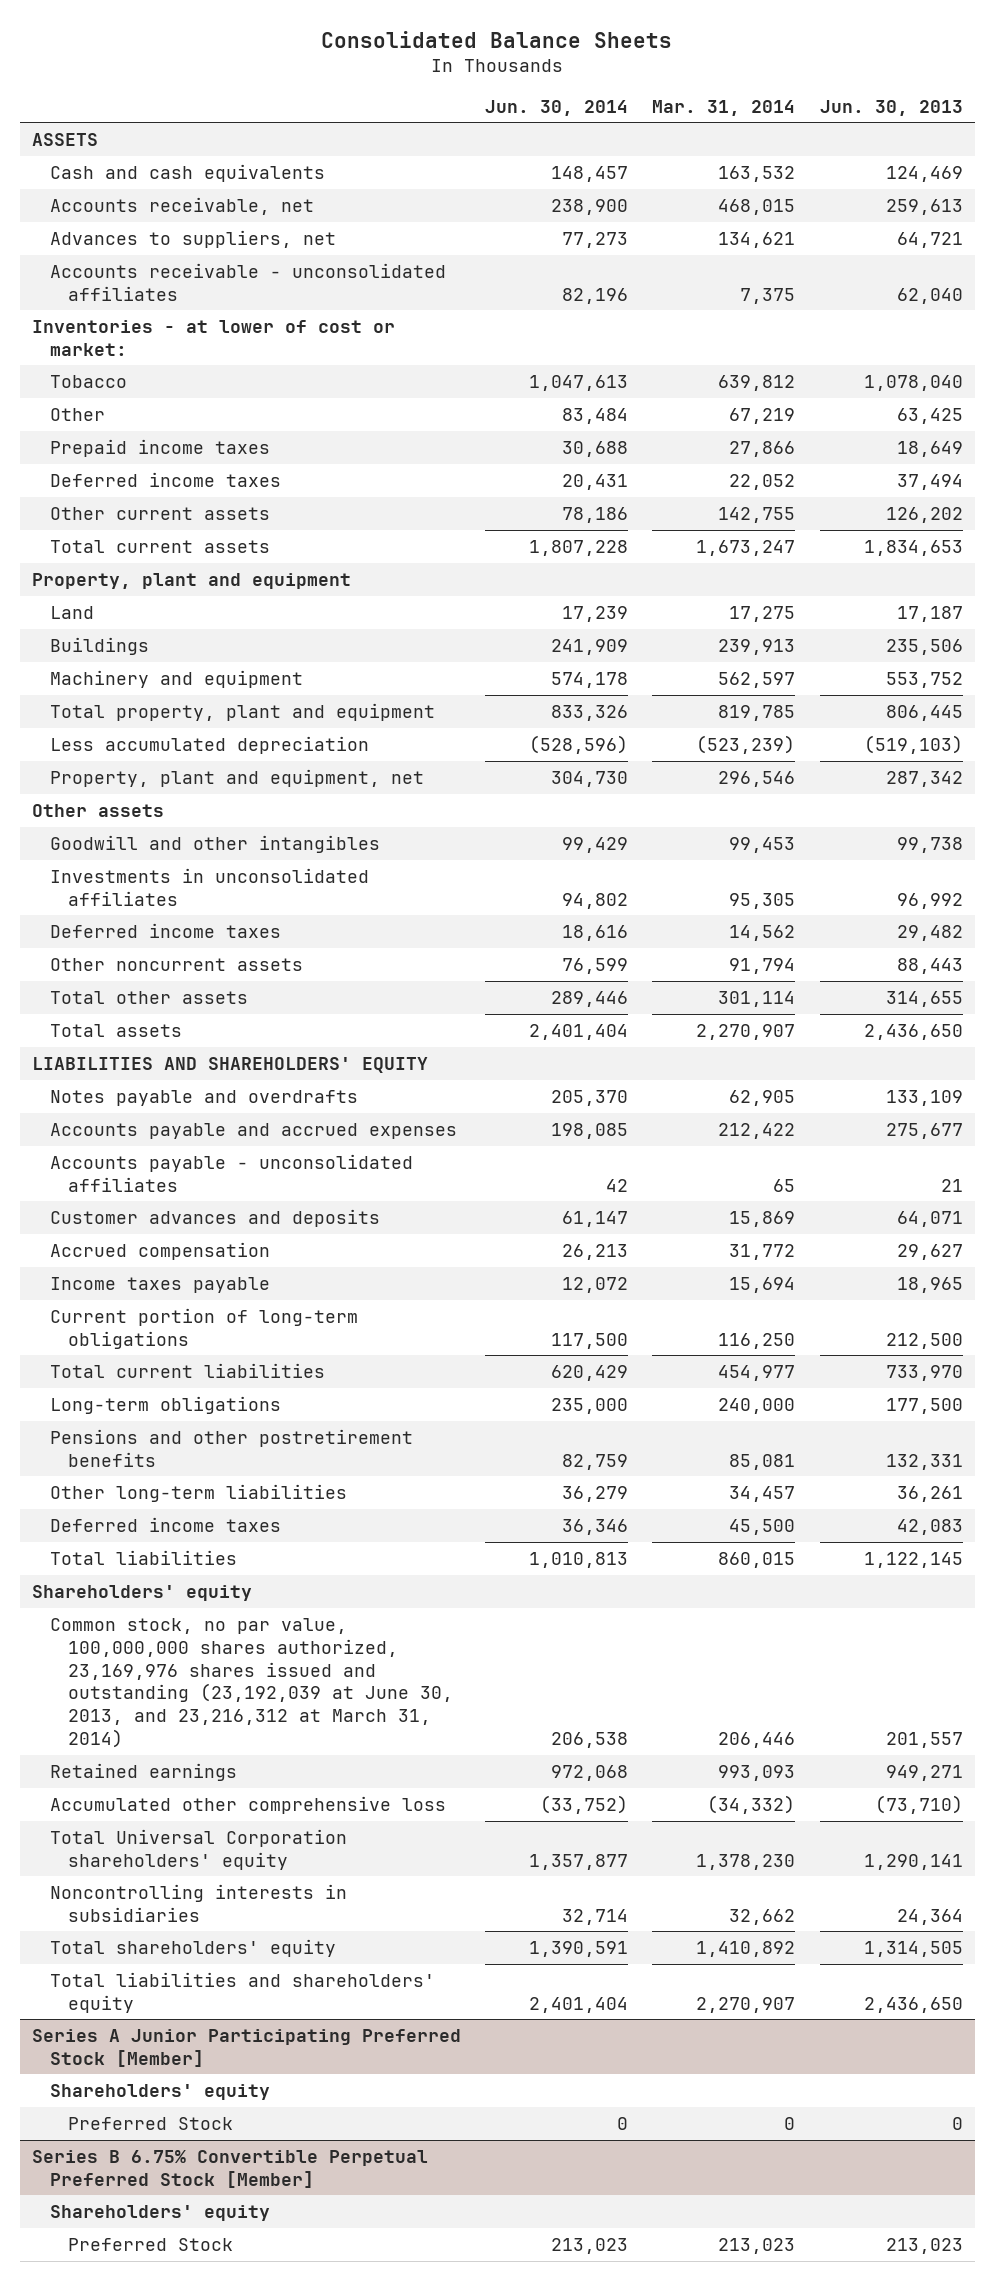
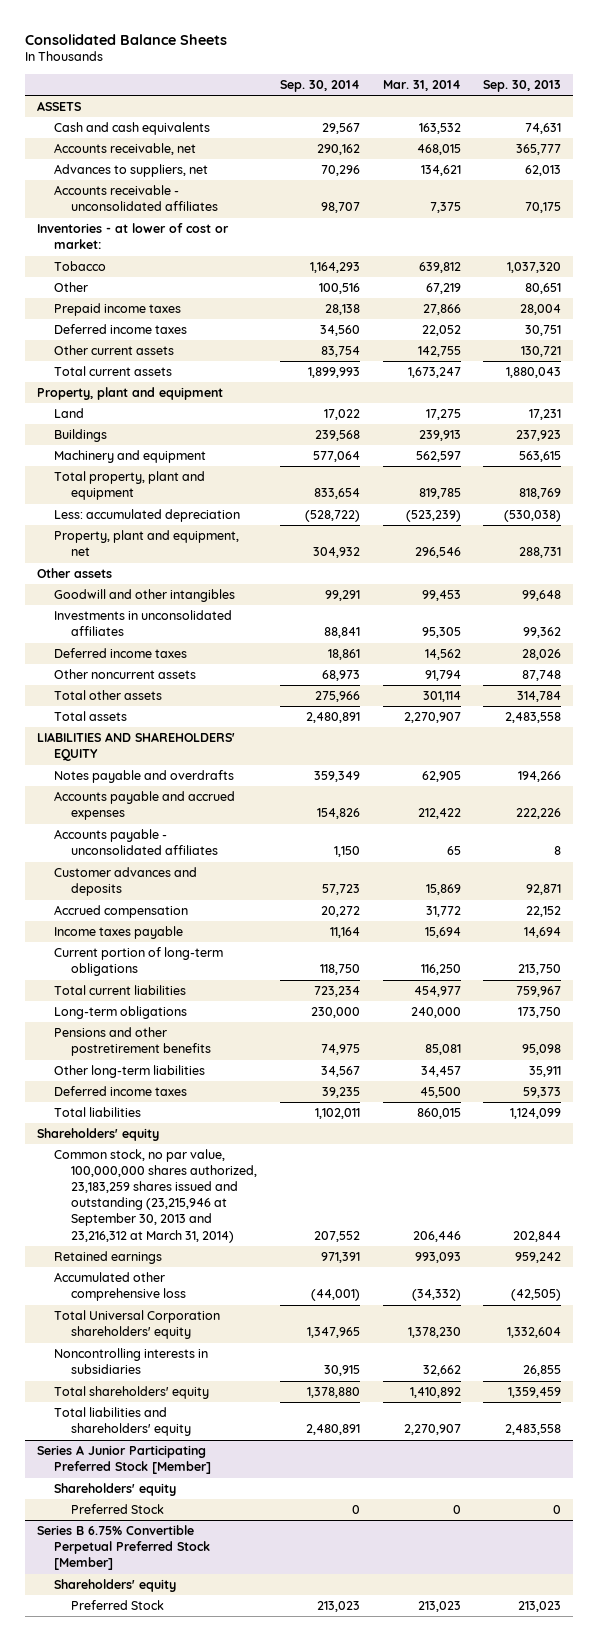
[485,99,629,116] Jun. 30, 2014 -> none
[819,99,963,116] Jun. 30, 2013 -> none
none -> [279,80,360,93] Sep. 30, 2014
none -> [483,80,562,93] Sep. 30, 2013
[49,735,369,754] Less accumulated depreciation -> [53,509,240,523] Less: accumulated depreciation
[49,1617,453,1749] Common stock, no par value, 100,000,000 shares authorized, 23,169,976 shares issued and outstanding (23,192,039 at June 30, 2013, and 23,216,312 at March 31, 2014) -> [53,1149,257,1243] Common stock, no par value, 100,000,000 shares authorized, 23,183,259 shares issued and outstanding (23,215,946 at September 30, 2013 and 23,216,312 at March 31, 2014)

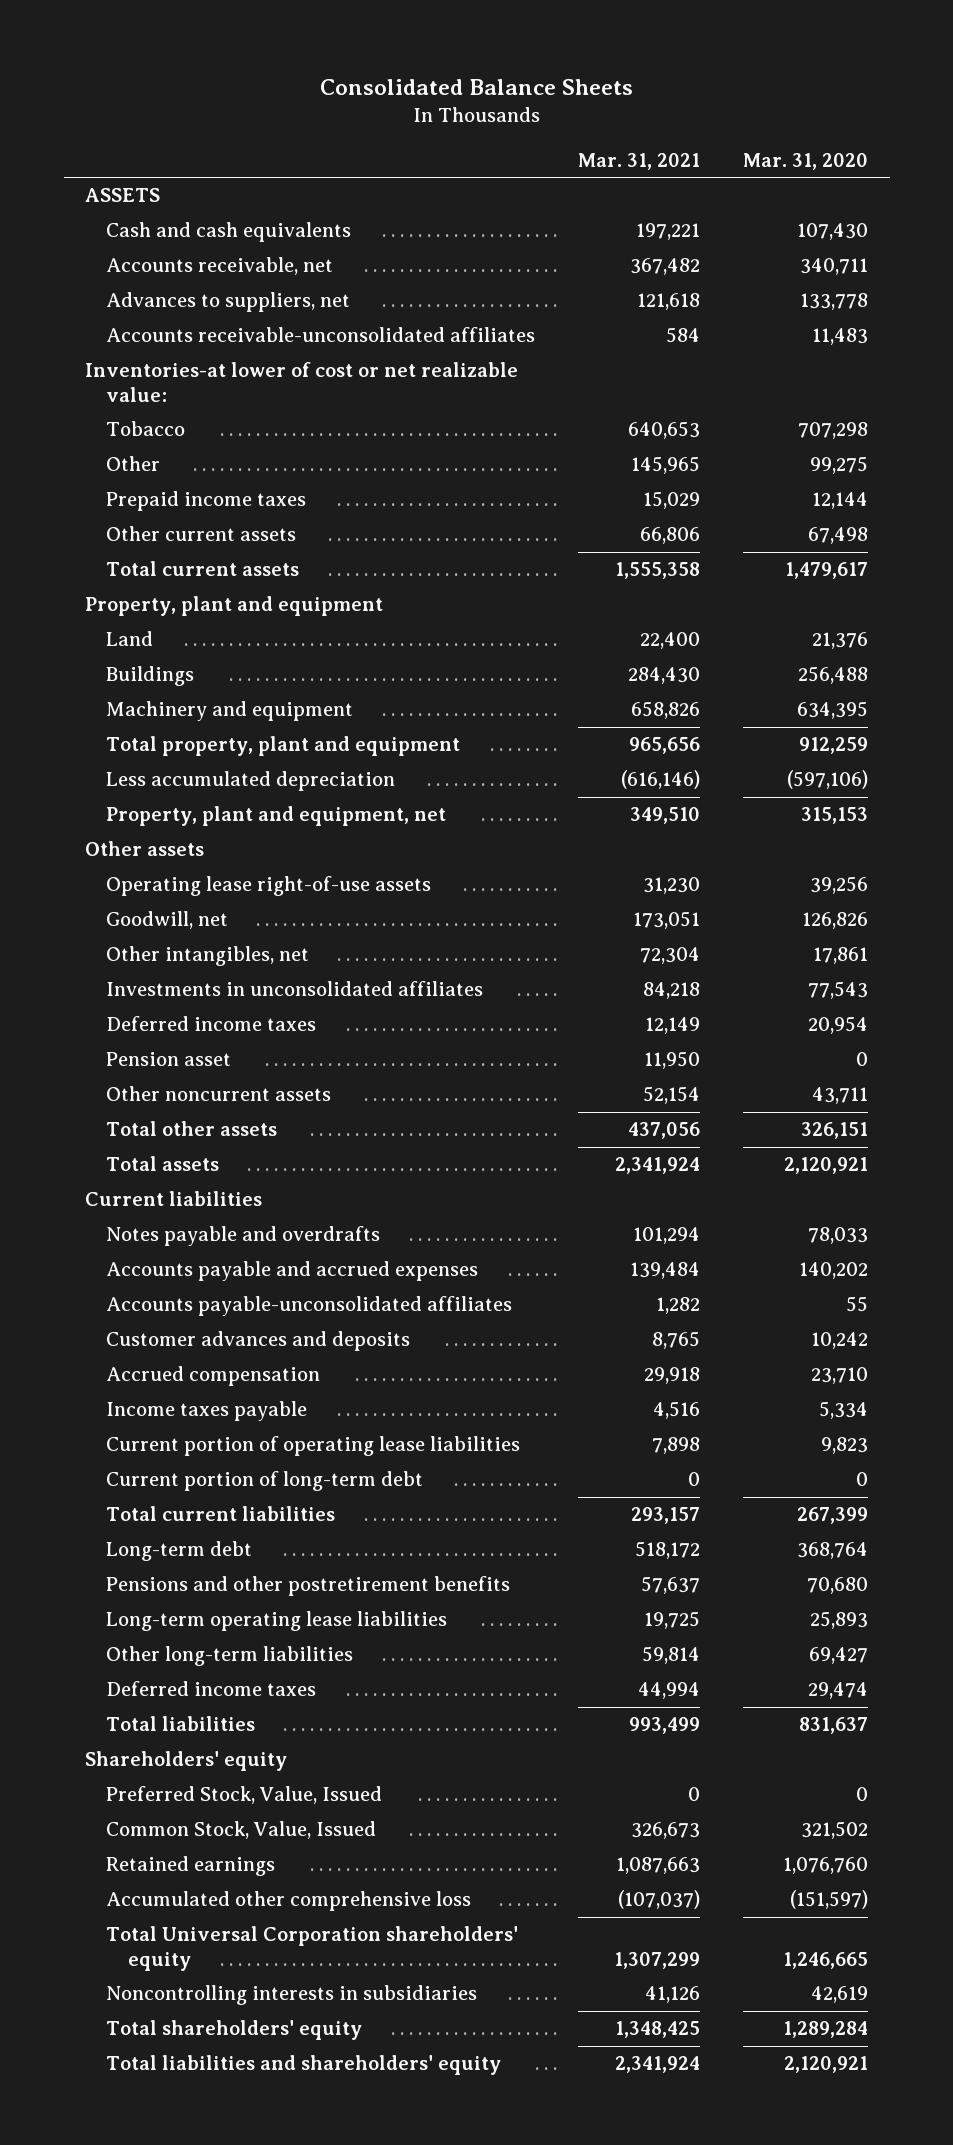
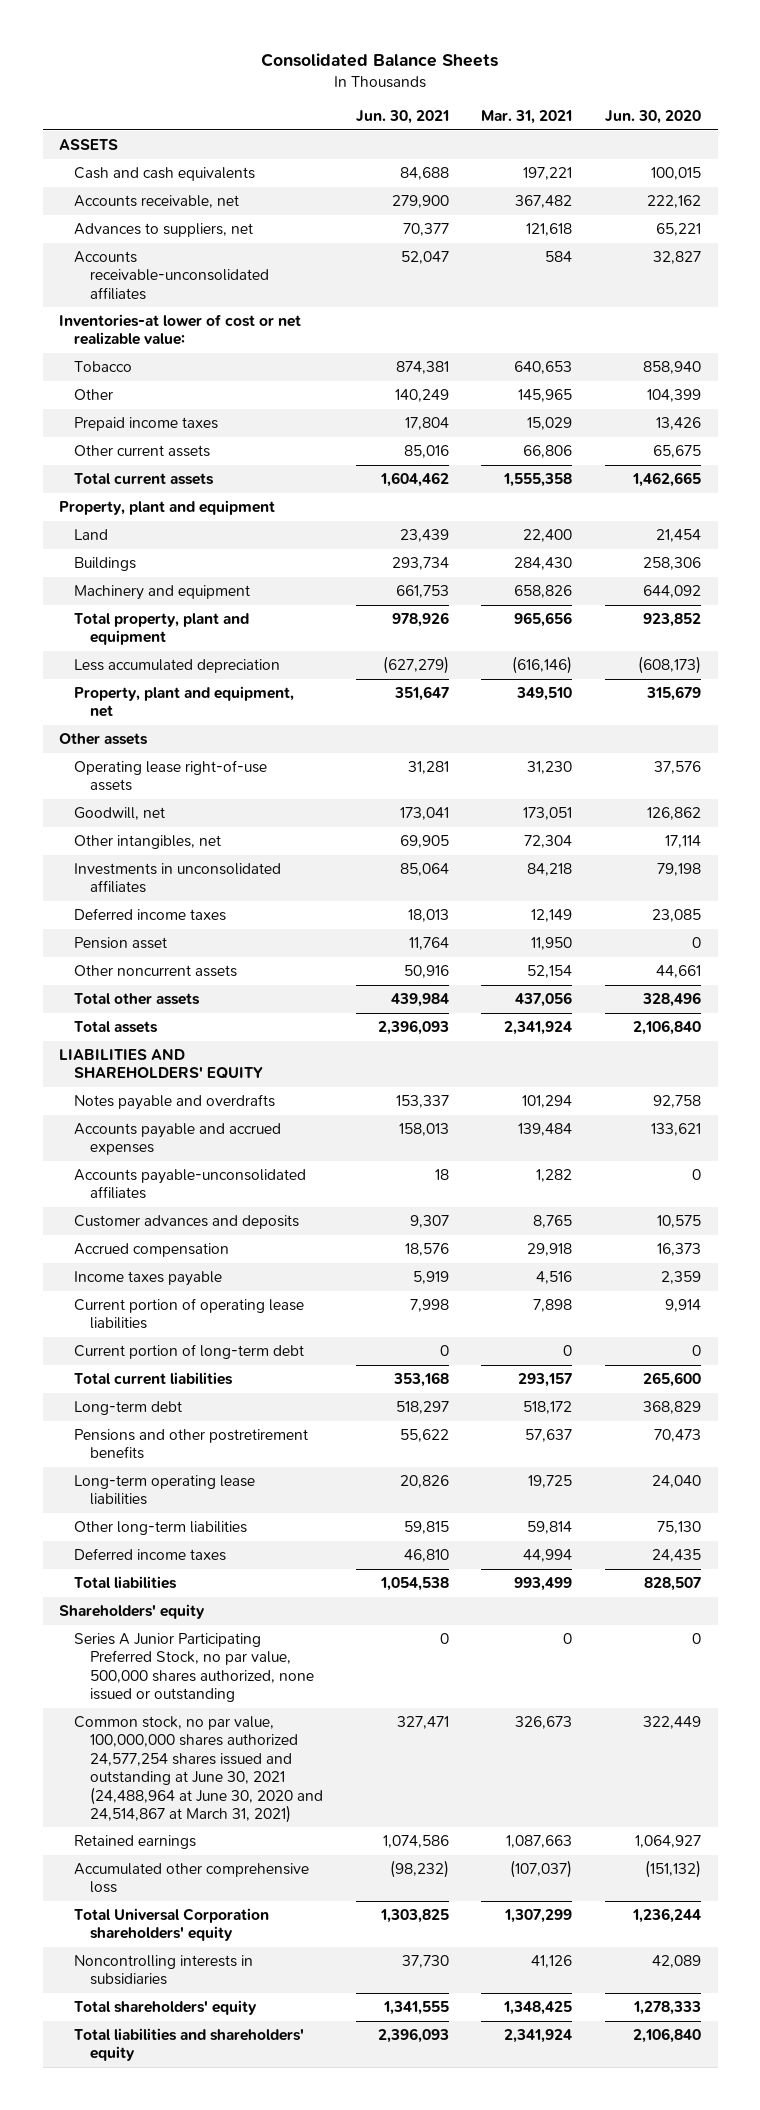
[743,152,869,170] Mar. 31, 2020 -> none
none -> [355,110,449,125] Jun. 30, 2021
none -> [605,110,702,125] Jun. 30, 2020
[85,1191,263,1207] Current liabilities -> none
none -> [59,1048,264,1080] LIABILITIES AND SHAREHOLDERS' EQUITY
[106,1786,383,1805] Preferred Stock, Value, Issued -> [74,1632,314,1703] Series A Junior Participating Preferred Stock, no par value, 500,000 shares authorized, none issued or outstanding
[106,1821,377,1840] Common Stock, Value, Issued -> [74,1715,323,1823] Common stock, no par value, 100,000,000 shares authorized 24,577,254 shares issued and outstanding at June 30, 2021 (24,488,964 at June 30, 2020 and 24,514,867 at March 31, 2021)

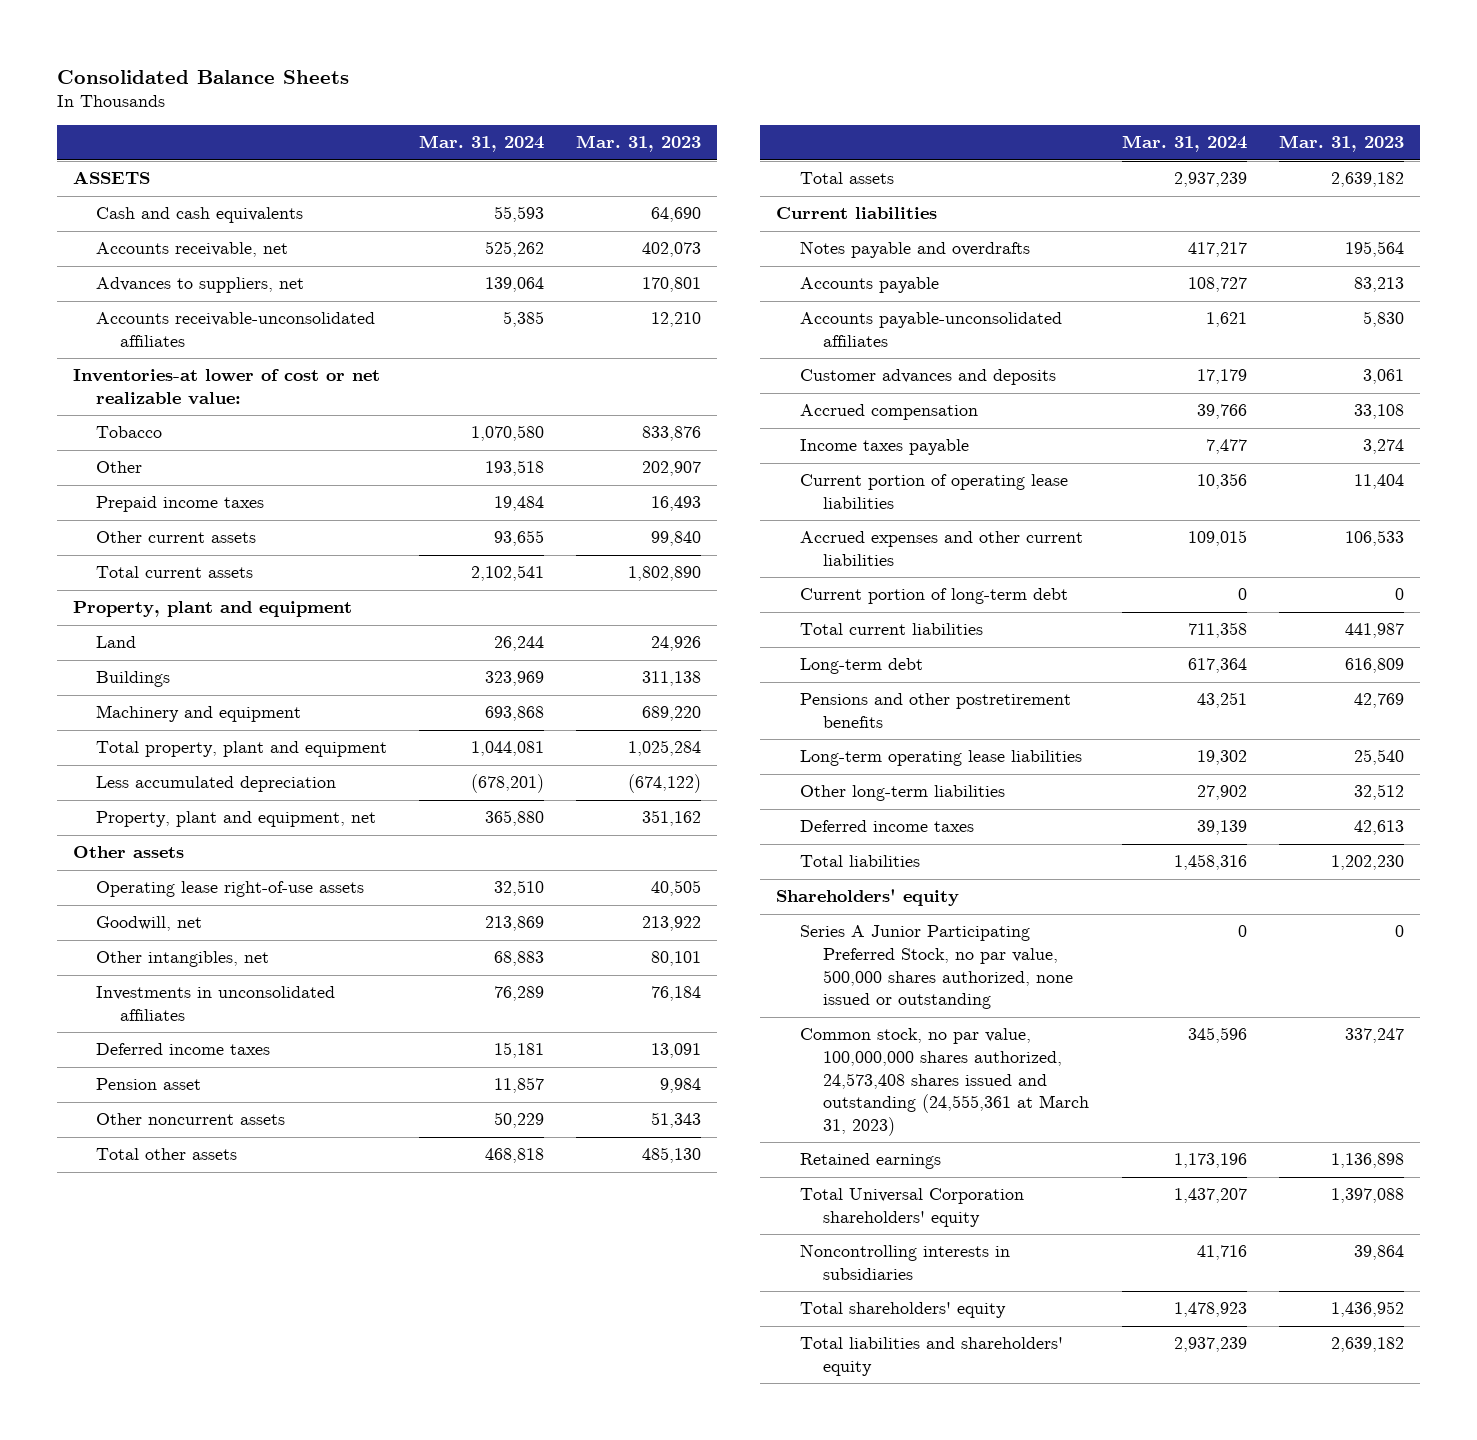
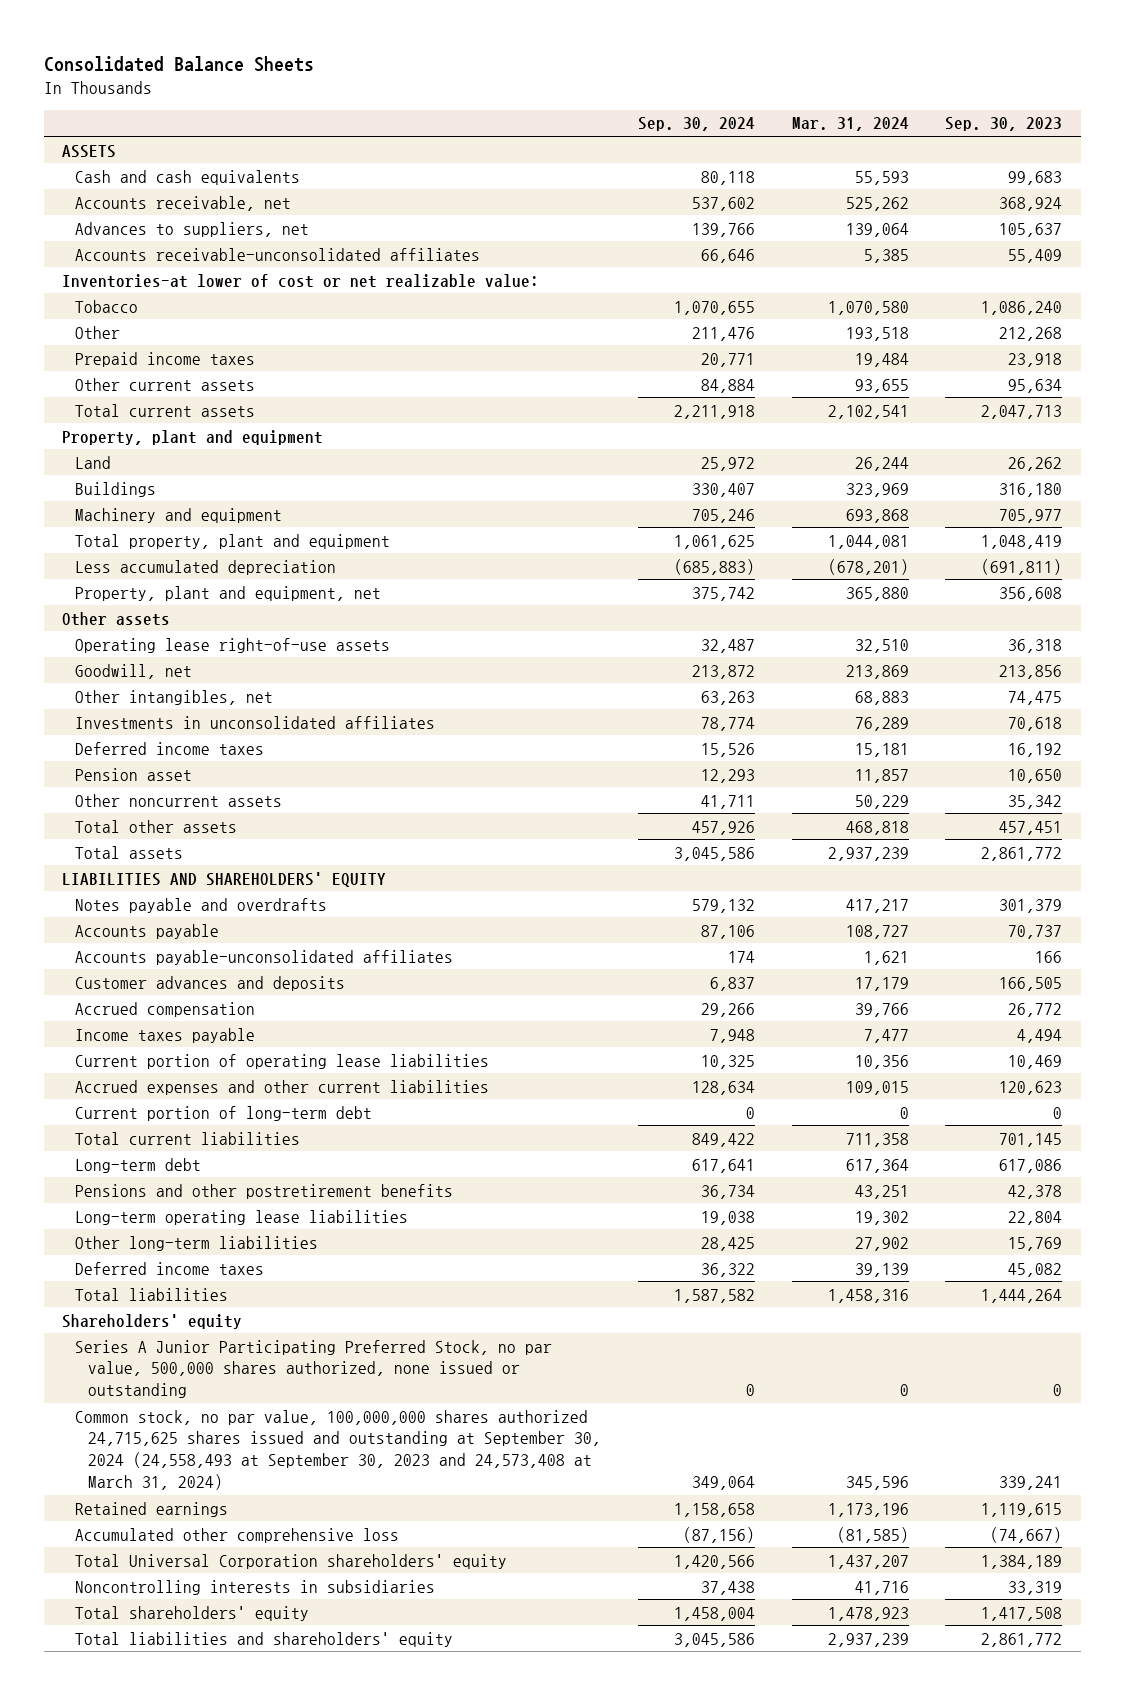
[575,135,701,153] Mar. 31, 2023 -> none
none -> [637,117,755,132] Sep. 30, 2024
none -> [945,117,1063,132] Sep. 30, 2023
[776,207,938,220] Current liabilities -> none
none -> [62,871,387,887] LIABILITIES AND SHAREHOLDERS' EQUITY
[799,1028,1090,1136] Common stock, no par value, 100,000,000 shares authorized, 24,573,408 shares issued and outstanding (24,555,361 at March 31, 2023) -> [75,1409,601,1491] Common stock, no par value, 100,000,000 shares authorized 24,715,625 shares issued and outstanding at September 30, 2024 (24,558,493 at September 30, 2023 and 24,573,408 at March 31, 2024)
none -> [75,1527,400,1543] Accumulated other comprehensive loss

